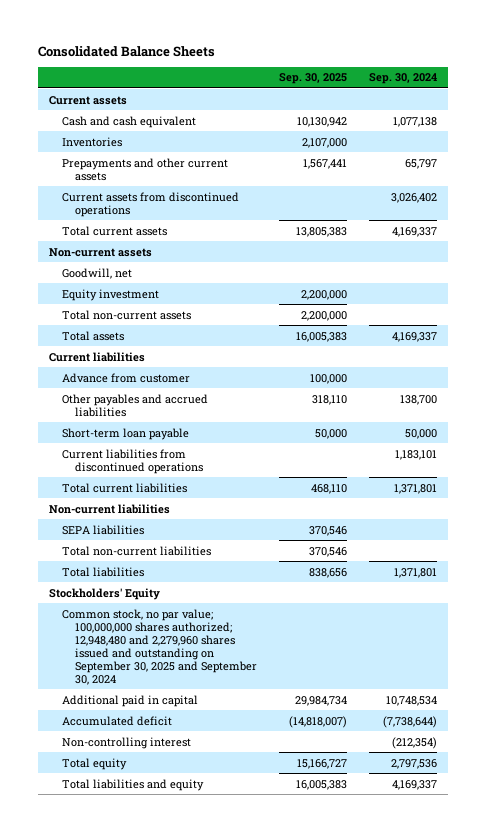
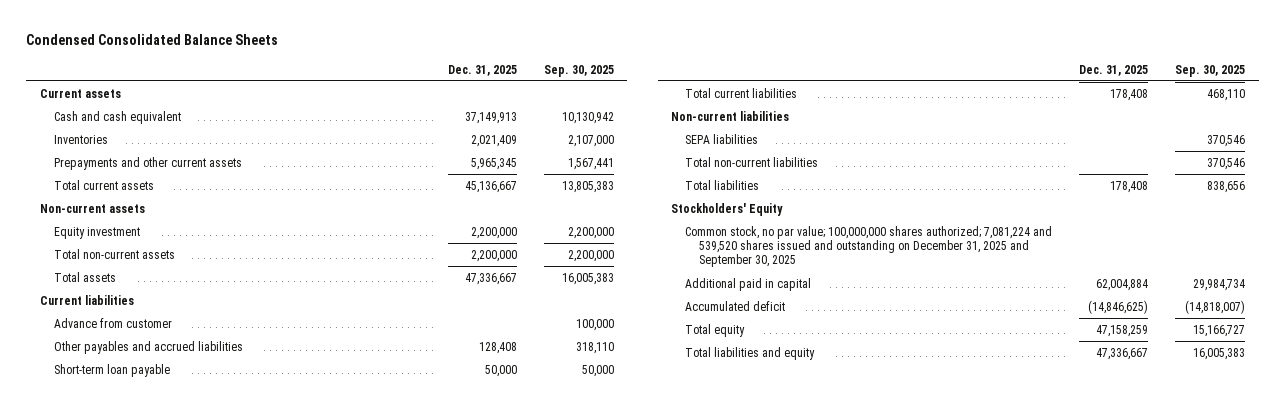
[38,45,216,57] Consolidated Balance Sheets -> [26,34,279,46] Condensed Consolidated Balance Sheets
[369,73,438,85] Sep. 30, 2024 -> none
none -> [447,64,517,76] Dec. 31, 2025
[62,191,240,217] Current assets from discontinued operations -> none
[62,267,133,279] Goodwill, net -> none
[62,448,204,474] Current liabilities from discontinued operations -> none
[62,608,258,685] Common stock, no par value; 100,000,000 shares authorized; 12,948,480 and 2,279,960 shares issued and outstanding on September 30, 2025 and September 30, 2024 -> [685,226,1053,268] Common stock, no par value; 100,000,000 shares authorized; 7,081,224 and 539,520 shares issued and outstanding on December 31, 2025 and September 30, 2025
[62,736,192,749] Non-controlling interest -> none

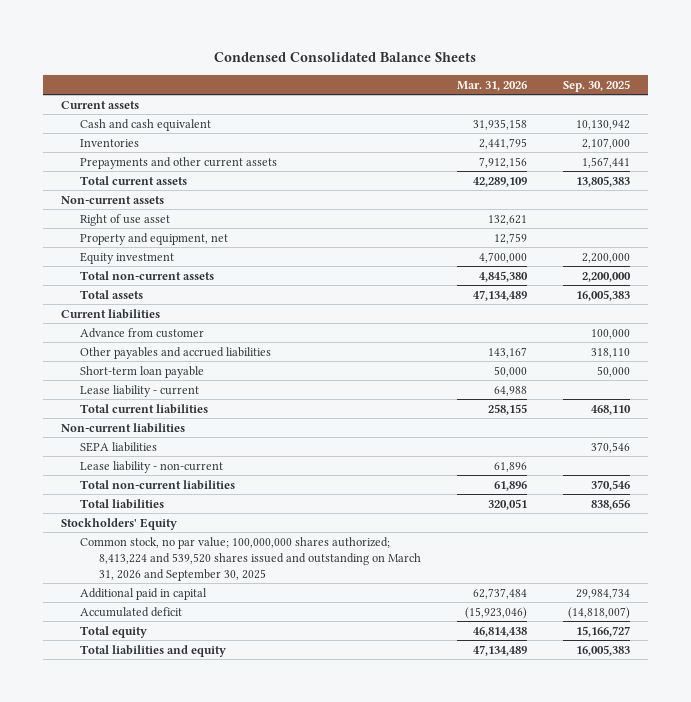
[447,64,517,76] Dec. 31, 2025 -> none
none -> [456,80,527,91] Mar. 31, 2026
none -> [80,213,171,226] Right of use asset
none -> [80,232,229,245] Property and equipment, net
none -> [80,384,200,397] Lease liability - current
none -> [80,460,224,473] Lease liability - non-current
[685,226,1053,268] Common stock, no par value; 100,000,000 shares authorized; 7,081,224 and 539,520 shares issued and outstanding on December 31, 2025 and September 30, 2025 -> [80,536,421,581] Common stock, no par value; 100,000,000 shares authorized; 8,413,224 and 539,520 shares issued and outstanding on March 31, 2026 and September 30, 2025

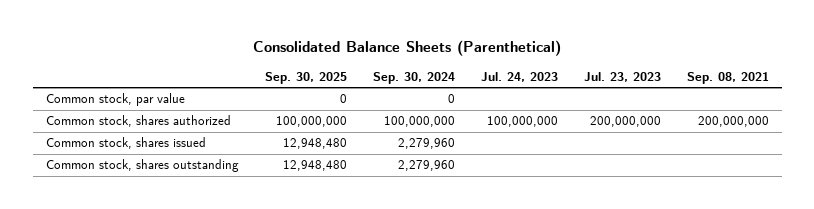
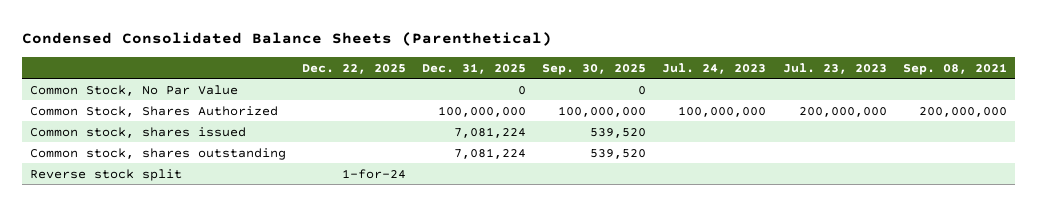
[253,40,562,57] Consolidated Balance Sheets (Parenthetical) -> [21,32,552,47] Condensed Consolidated Balance Sheets (Parenthetical)
[372,71,455,84] Sep. 30, 2024 -> none
none -> [302,63,407,74] Dec. 22, 2025
none -> [422,62,527,74] Dec. 31, 2025
[45,93,185,107] Common stock, par value -> [29,84,238,96] Common Stock, No Par Value
[45,115,231,128] Common stock, shares authorized -> [29,105,278,117] Common Stock, Shares Authorized
[282,138,347,150] 12,948,480 -> [590,127,647,138] 539,520
[282,160,347,172] 12,948,480 -> [590,148,647,159] 539,520
none -> [29,168,182,181] Reverse stock split

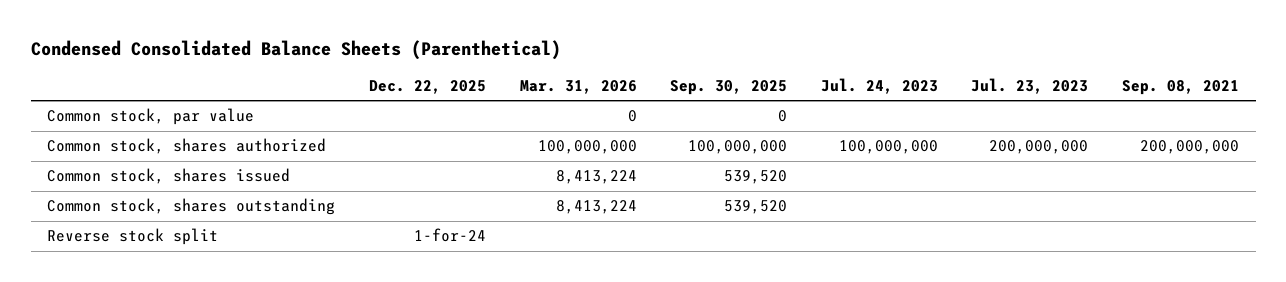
[422,62,527,74] Dec. 31, 2025 -> none
none -> [519,80,637,95] Mar. 31, 2026
[29,84,238,96] Common Stock, No Par Value -> [47,108,255,126] Common stock, par value
[29,105,278,117] Common Stock, Shares Authorized -> [47,138,327,155] Common stock, shares authorized

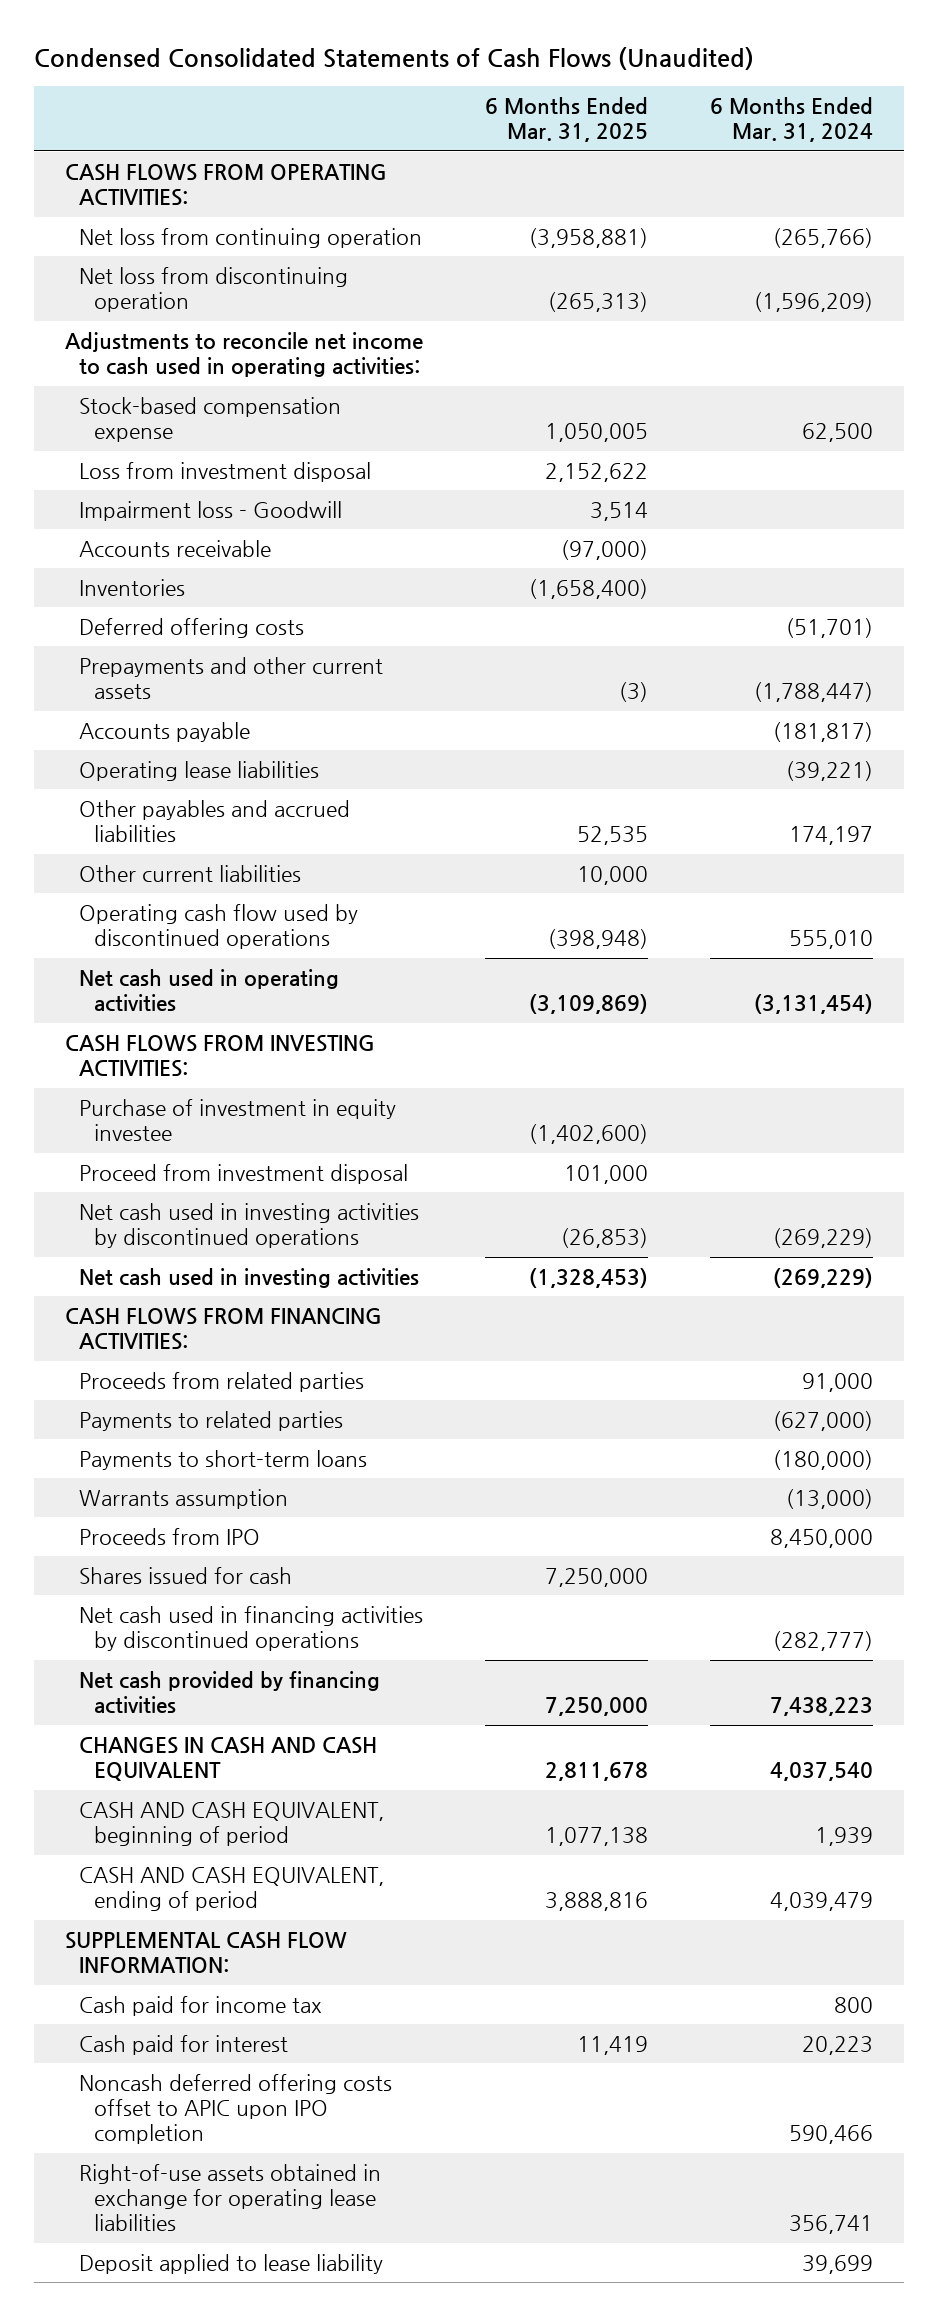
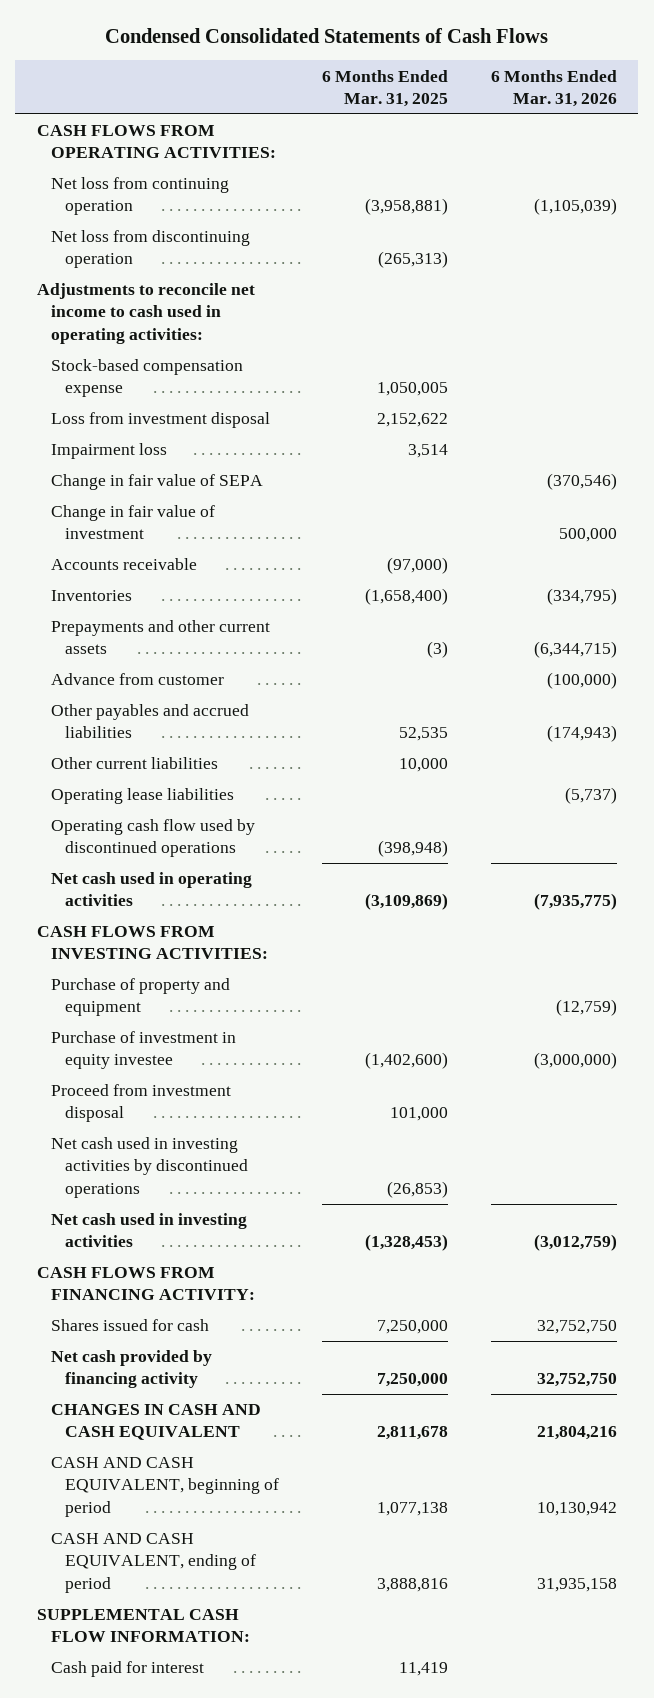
[33,46,754,70] Condensed Consolidated Statements of Cash Flows (Unaudited) -> [104,27,548,43] Condensed Consolidated Statements of Cash Flows
[709,97,873,143] 6 Months Ended Mar. 31, 2024 -> none
none -> [490,69,617,107] 6 Months Ended Mar. 31, 2026
[79,500,343,521] Impairment loss - Goodwill -> [51,443,168,460] Impairment loss
none -> [51,474,264,491] Change in fair value of SEPA
none -> [51,505,216,540] Change in fair value of investment
[79,617,305,638] Deferred offering costs -> none
[79,721,251,742] Accounts payable -> none
none -> [51,673,225,686] Advance from customer
[79,760,320,781] Operating lease liabilities -> [51,788,235,805] Operating lease liabilities
none -> [51,978,231,1017] Purchase of property and equipment
[79,1371,365,1392] Proceeds from related parties -> none
[79,1410,344,1431] Payments to related parties -> none
[79,1449,368,1470] Payments to short-term loans -> none
[79,1488,289,1509] Warrants assumption -> none
[79,1527,261,1545] Proceeds from IPO -> none
[64,1307,382,1351] CASH FLOWS FROM FINANCING ACTIVITIES: -> [36,1267,256,1301] CASH FLOWS FROM FINANCING ACTIVITY:
[79,1605,424,1652] Net cash used in financing activities by discontinued operations -> none
[79,1670,381,1715] Net cash provided by financing activities -> [51,1350,213,1389] Net cash provided by financing activity
[79,1995,323,2016] Cash paid for income tax -> none
[79,2073,393,2145] Noncash deferred offering costs offset to APIC upon IPO completion -> none
[79,2163,382,2232] Right-of-use assets obtained in exchange for operating lease liabilities -> none
[79,2253,384,2274] Deposit applied to lease liability -> none

